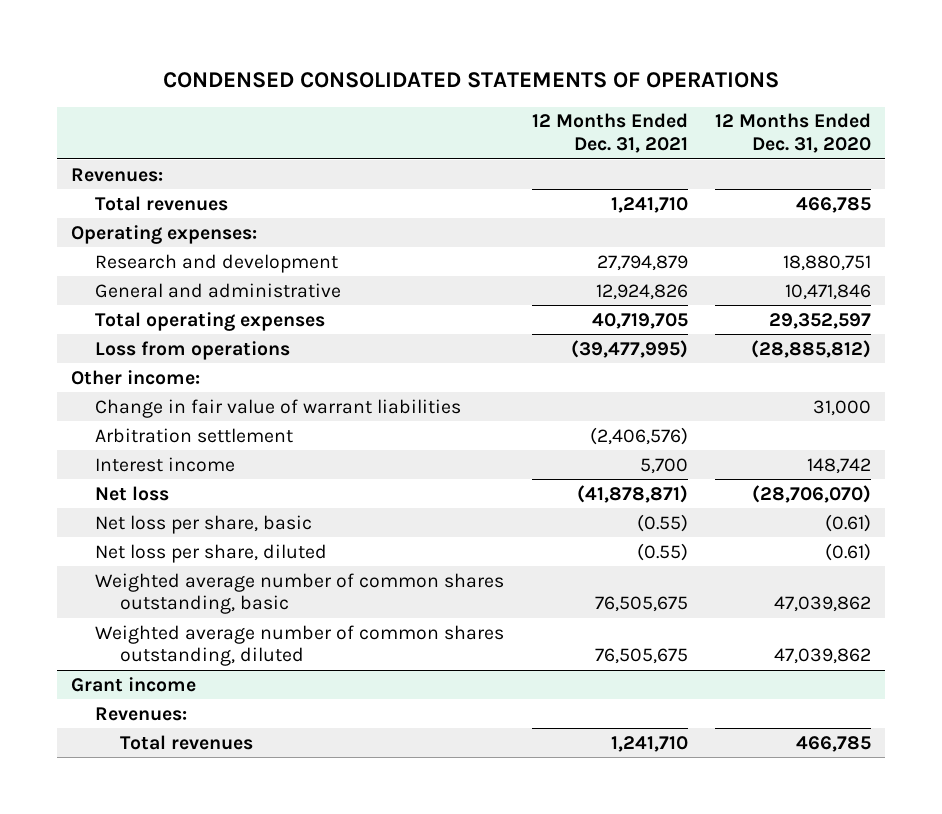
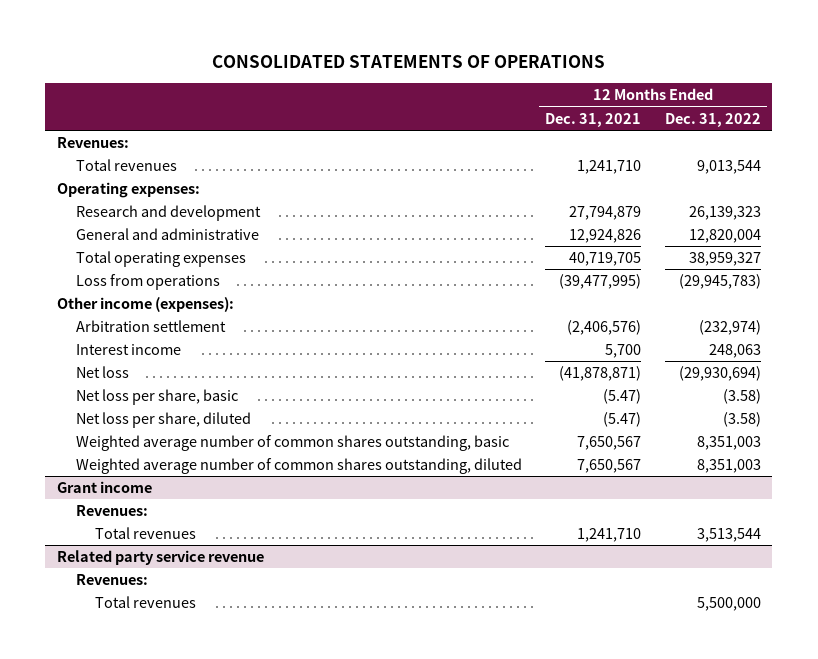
[162,72,779,89] CONDENSED CONSOLIDATED STATEMENTS OF OPERATIONS -> [211,55,605,69] CONSOLIDATED STATEMENTS OF OPERATIONS
[714,113,871,154] 12 Months Ended Dec. 31, 2020 -> none
none -> [664,112,761,127] Dec. 31, 2022
[95,398,462,418] Change in fair value of warrant liabilities -> none
[70,369,200,385] Other income: -> [57,297,235,313] Other income (expenses):
[636,513,688,532] (0.55) -> [603,389,642,405] (5.47)
[636,542,688,561] (0.55) -> [603,412,642,428] (5.47)
[594,596,688,613] 76,505,675 -> [577,436,642,451] 7,650,567
[594,648,688,665] 76,505,675 -> [577,459,642,474] 7,650,567
none -> [57,550,265,566] Related party service revenue
none -> [75,574,148,586] Revenues:
none -> [94,596,196,609] Total revenues

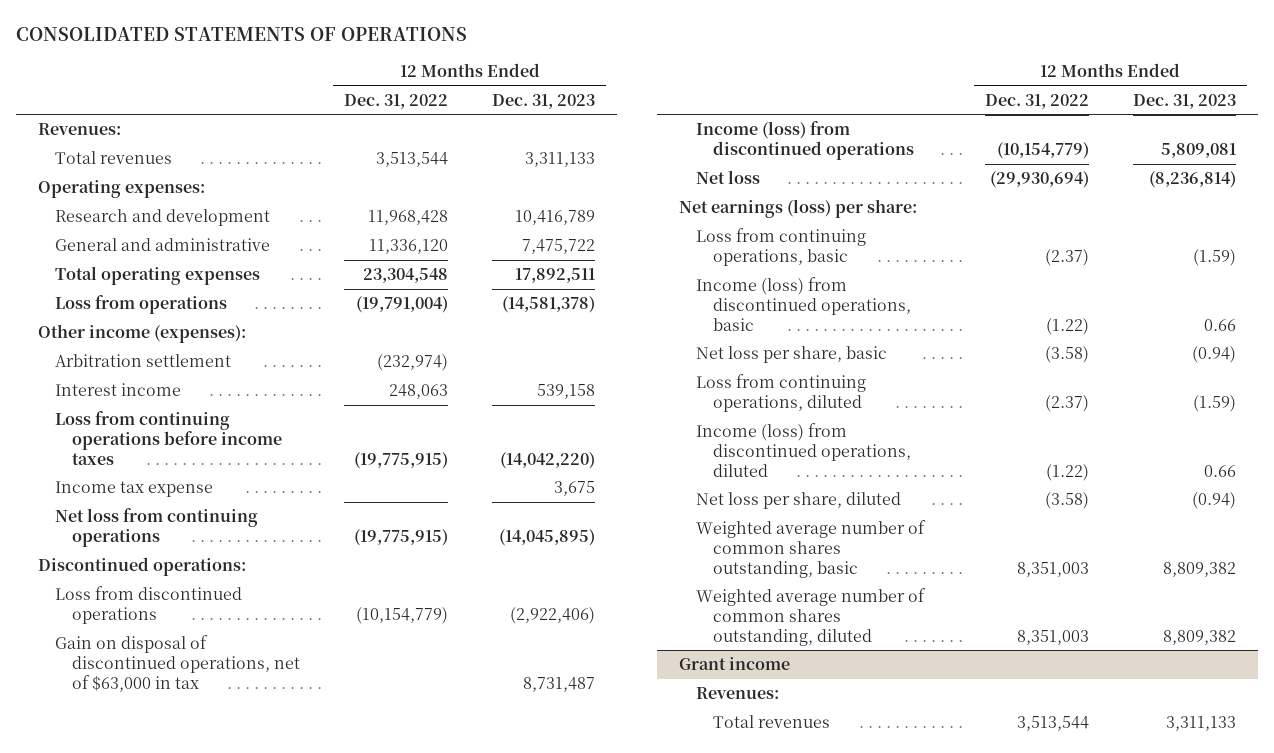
[545,112,642,127] Dec. 31, 2021 -> none
none -> [492,93,596,109] Dec. 31, 2023
[696,160,761,175] 9,013,544 -> [376,152,449,168] 3,513,544
[688,206,761,221] 26,139,323 -> [368,210,449,226] 11,968,428
[688,229,761,244] 12,820,004 -> [369,239,449,255] 11,336,120
[688,252,761,267] 38,959,327 -> [363,268,449,284] 23,304,548
[678,274,761,290] (29,945,783) -> [356,296,449,314] (19,791,004)
none -> [55,411,282,465] Loss from continuing operations before income taxes
none -> [55,481,214,498] Income tax expense
none -> [55,508,259,547] Net loss from continuing operations
none -> [38,557,247,577] Discontinued operations:
none -> [55,586,243,624] Loss from discontinued operations
none -> [55,635,300,692] Gain on disposal of discontinued operations, net of $63,000 in tax
none -> [695,121,914,160] Income (loss) from discontinued operations
none -> [679,199,918,219] Net earnings (loss) per share:
none -> [695,228,866,266] Loss from continuing operations, basic
none -> [695,277,911,331] Income (loss) from discontinued operations, basic
none -> [695,374,866,412] Loss from continuing operations, diluted
none -> [695,423,911,477] Income (loss) from discontinued operations, diluted
[57,550,265,566] Related party service revenue -> none
[75,574,148,586] Revenues: -> none
[94,596,196,609] Total revenues -> none

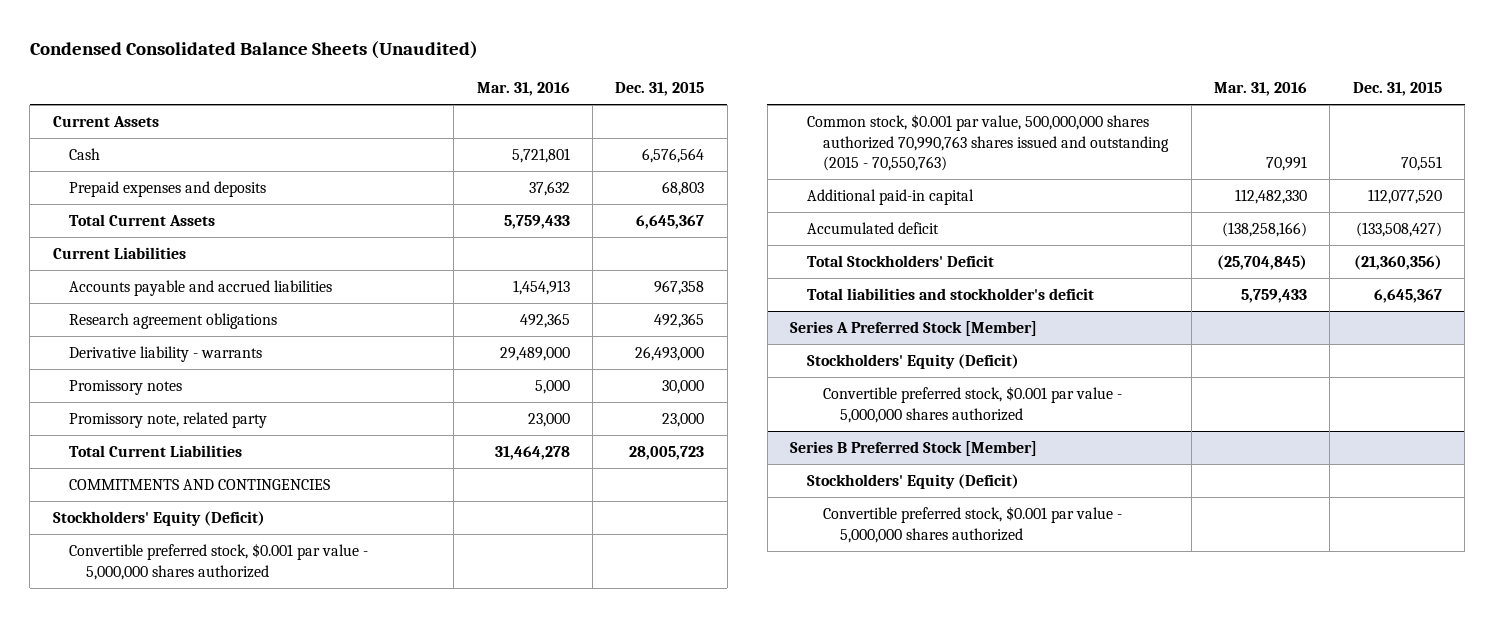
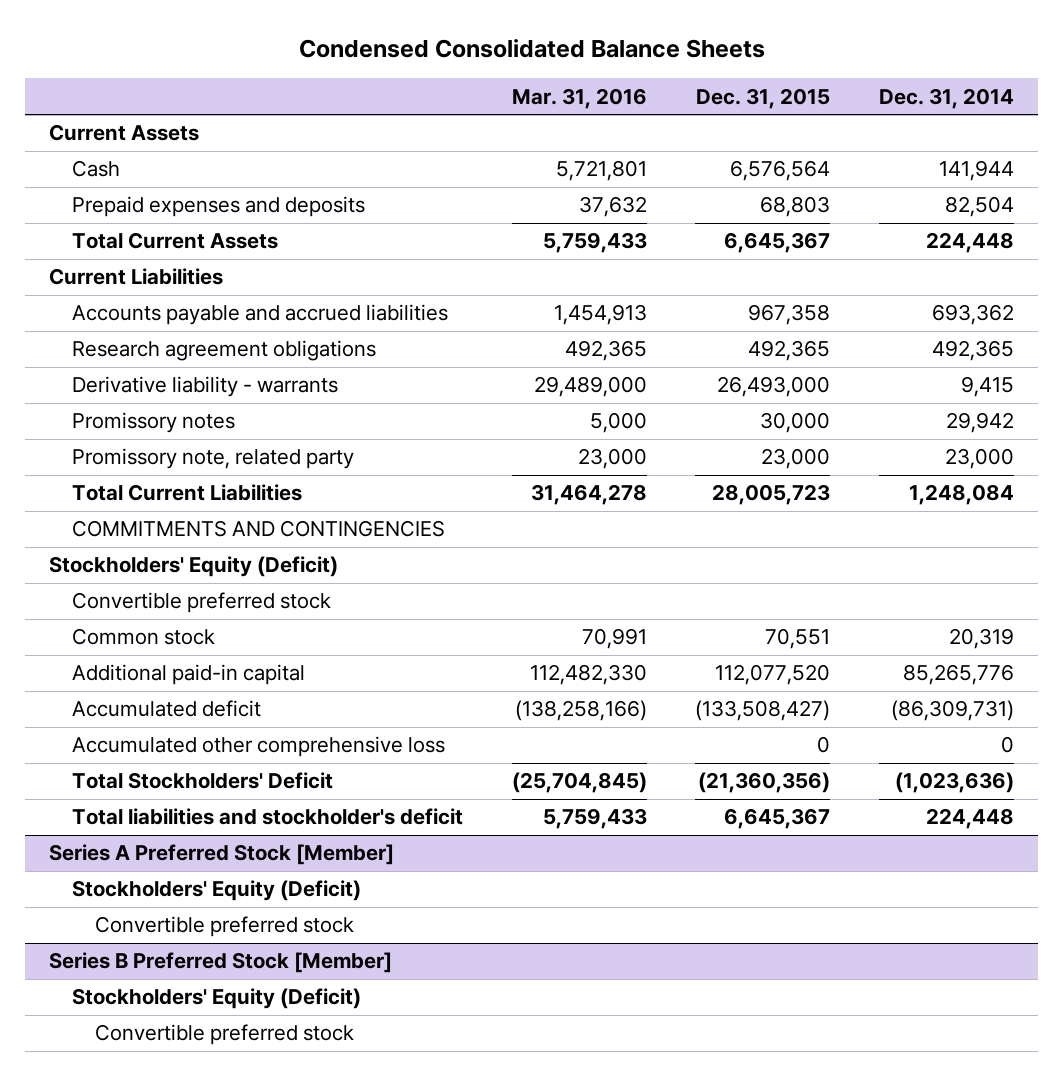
[29,40,478,59] Condensed Consolidated Balance Sheets (Unaudited) -> [298,39,765,59] Condensed Consolidated Balance Sheets
none -> [878,87,1014,109] Dec. 31, 2014
[69,543,369,580] Convertible preferred stock, $0.001 par value - 5,000,000 shares authorized -> [72,592,332,614] Convertible preferred stock
[806,114,1170,171] Common stock, $0.001 par value, 500,000,000 shares authorized 70,990,763 shares issued and outstanding (2015 - 70,550,763) -> [72,628,216,646] Common stock
none -> [72,736,446,758] Accumulated other comprehensive loss
[823,386,1123,423] Convertible preferred stock, $0.001 par value - 5,000,000 shares authorized -> [95,916,355,938] Convertible preferred stock
[823,506,1123,543] Convertible preferred stock, $0.001 par value - 5,000,000 shares authorized -> [95,1024,355,1046] Convertible preferred stock

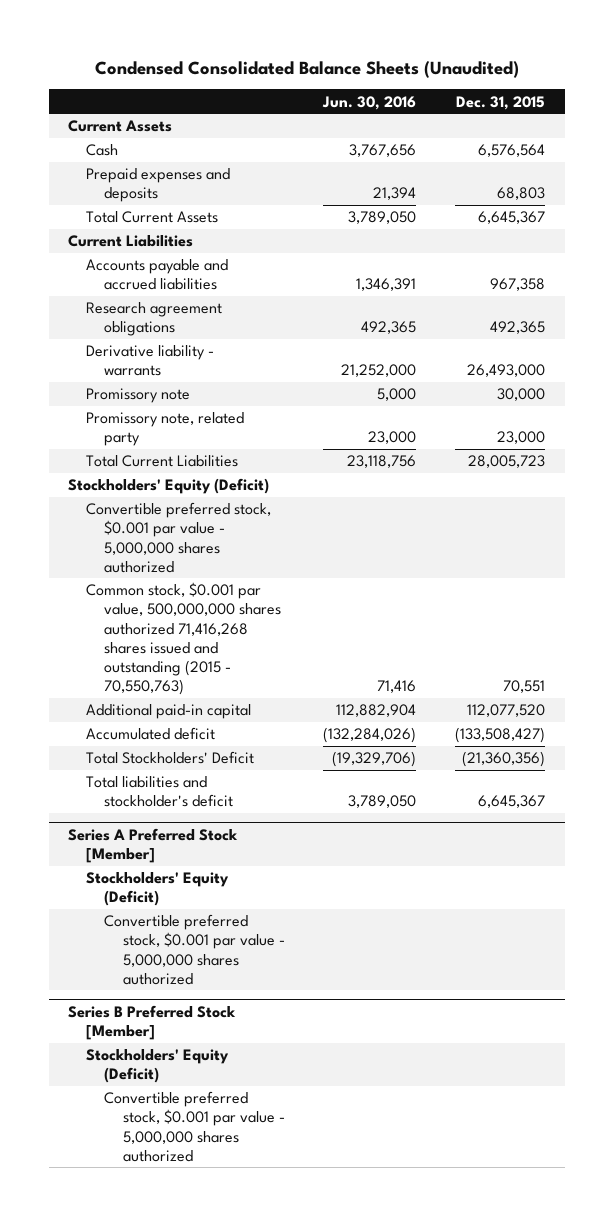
[298,39,765,59] Condensed Consolidated Balance Sheets -> [94,60,519,78] Condensed Consolidated Balance Sheets (Unaudited)
[511,87,647,109] Mar. 31, 2016 -> none
[878,87,1014,109] Dec. 31, 2014 -> none
none -> [322,95,417,110] Jun. 30, 2016
[72,412,236,434] Promissory notes -> [86,388,191,404] Promissory note
[72,520,446,538] COMMITMENTS AND CONTINGENCIES -> none
[72,592,332,614] Convertible preferred stock -> [86,502,272,573] Convertible preferred stock, $0.001 par value - 5,000,000 shares authorized
[72,628,216,646] Common stock -> [86,582,282,696] Common stock, $0.001 par value, 500,000,000 shares authorized 71,416,268 shares issued and outstanding (2015 - 70,550,763)
[72,736,446,758] Accumulated other comprehensive loss -> none
[95,916,355,938] Convertible preferred stock -> [104,914,285,985] Convertible preferred stock, $0.001 par value - 5,000,000 shares authorized
[95,1024,355,1046] Convertible preferred stock -> [104,1091,285,1162] Convertible preferred stock, $0.001 par value - 5,000,000 shares authorized

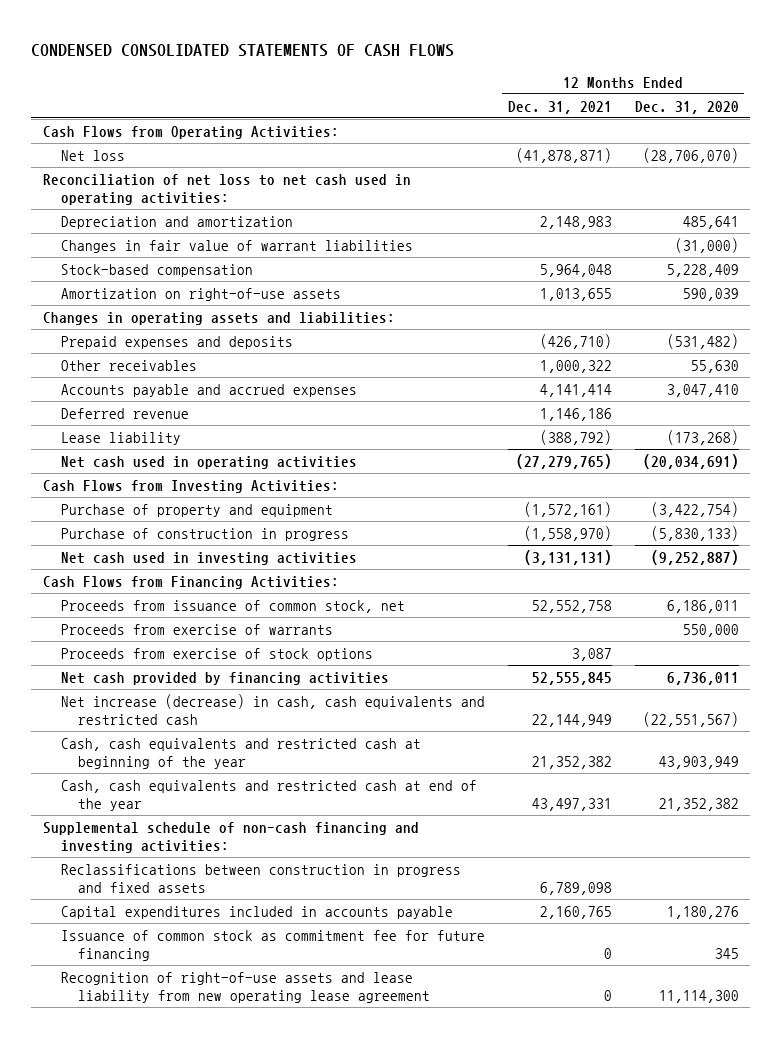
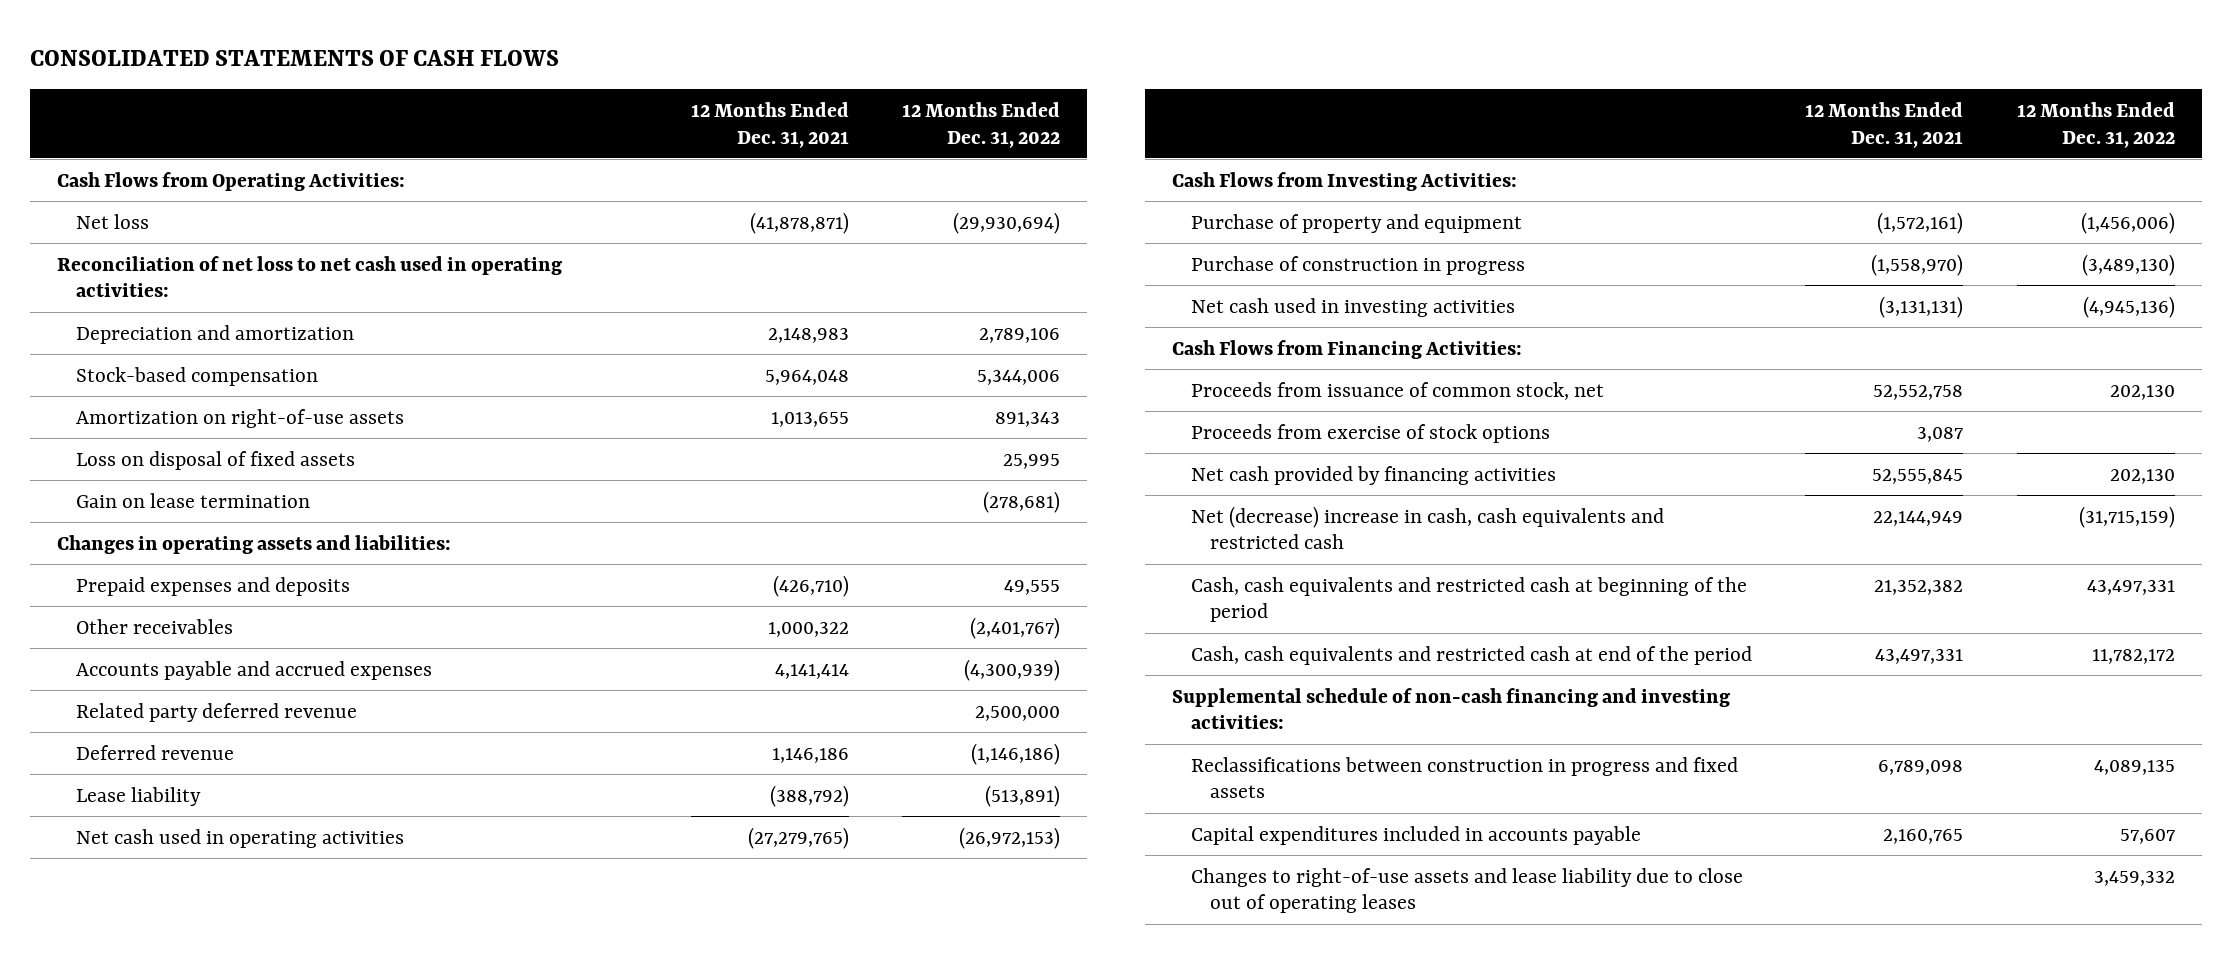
[31,43,455,57] CONDENSED CONSOLIDATED STATEMENTS OF CASH FLOWS -> [30,50,560,67] CONSOLIDATED STATEMENTS OF CASH FLOWS
[634,100,739,114] Dec. 31, 2020 -> none
none -> [902,101,1061,148] 12 Months Ended Dec. 31, 2022
[60,239,413,253] Changes in fair value of warrant liabilities -> none
none -> [76,450,356,470] Loss on disposal of fixed assets
none -> [76,492,311,508] Gain on lease termination
none -> [76,702,358,722] Related party deferred revenue
[60,623,333,635] Proceeds from exercise of warrants -> none
[60,693,485,726] Net increase (decrease) in cash, cash equivalents and restricted cash -> [1190,505,1664,550] Net (decrease) increase in cash, cash equivalents and restricted cash
[60,737,421,770] Cash, cash equivalents and restricted cash at beginning of the year -> [1190,576,1747,623] Cash, cash equivalents and restricted cash at beginning of the period
[60,779,477,812] Cash, cash equivalents and restricted cash at end of the year -> [1190,645,1752,665] Cash, cash equivalents and restricted cash at end of the period
[60,929,485,962] Issuance of common stock as commitment fee for future financing -> none
[60,971,431,1004] Recognition of right-of-use assets and lease liability from new operating lease agreement -> none
none -> [1190,867,1743,914] Changes to right-of-use assets and lease liability due to close out of operating leases

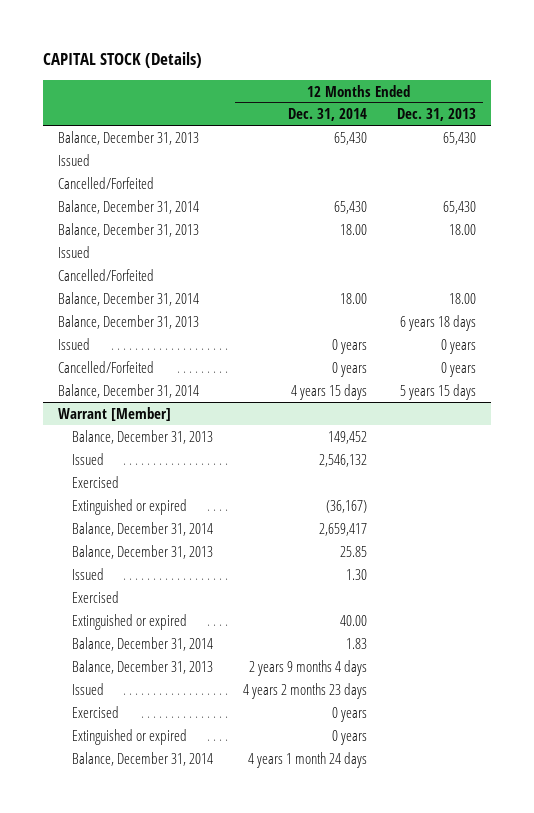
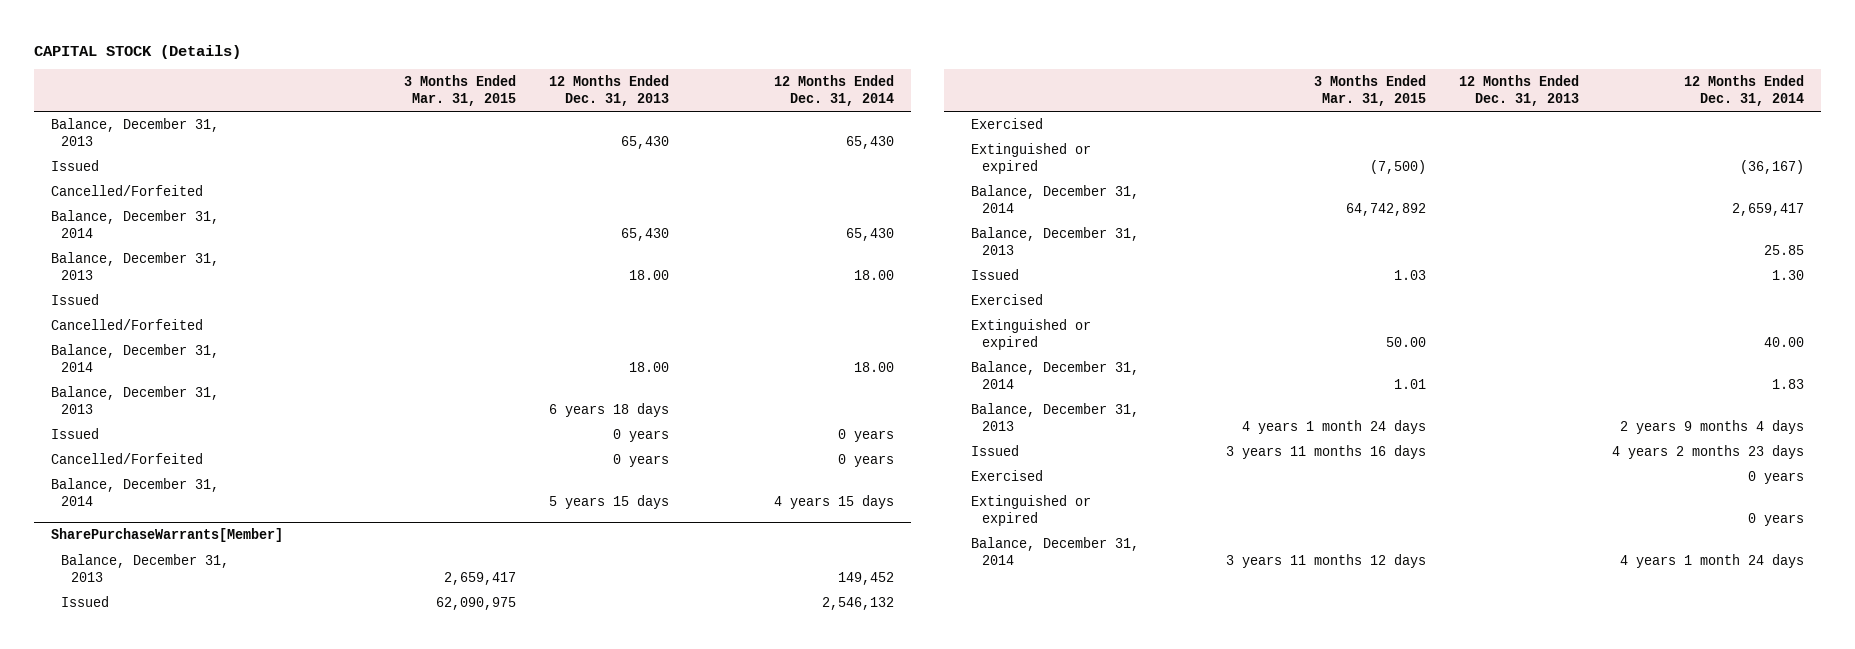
none -> [404,75,517,106] 3 Months Ended Mar. 31, 2015
[57,406,171,421] Warrant [Member] -> [51,528,284,543] SharePurchaseWarrants[Member]

